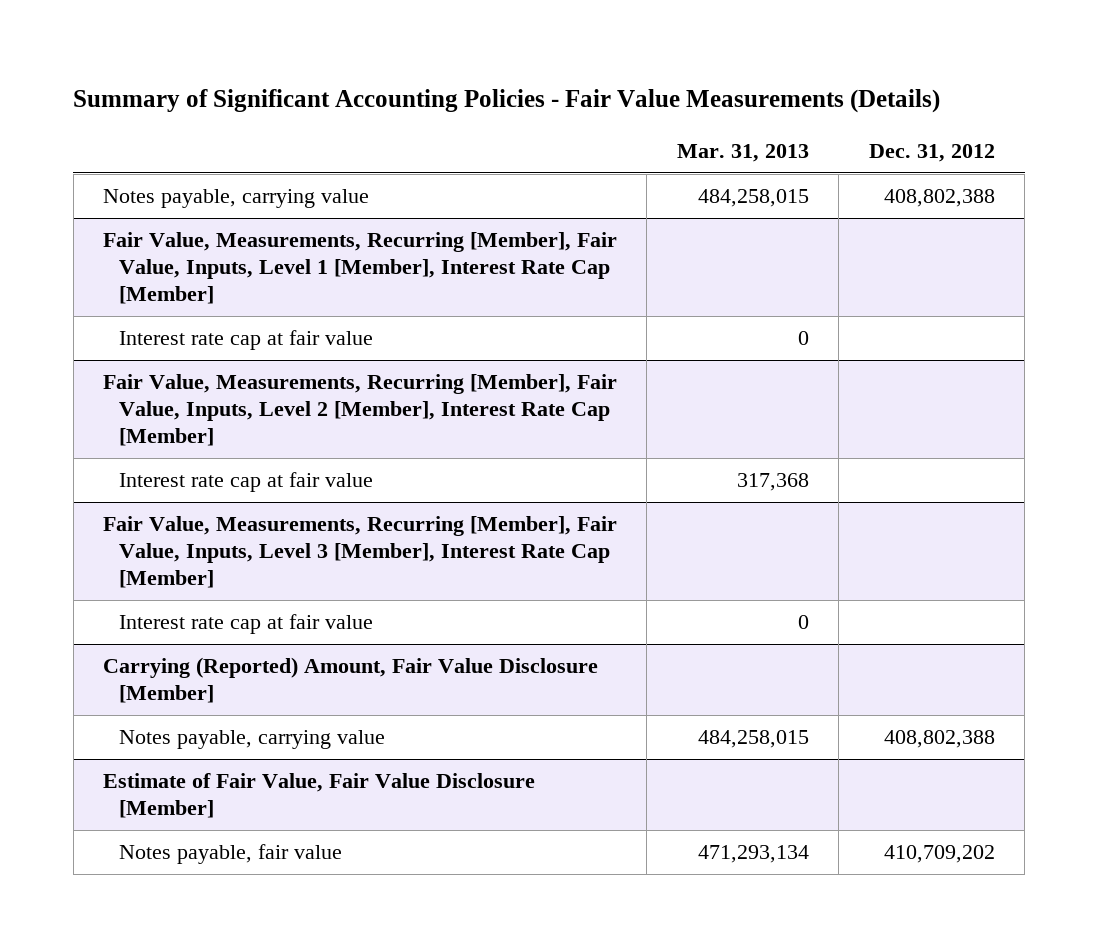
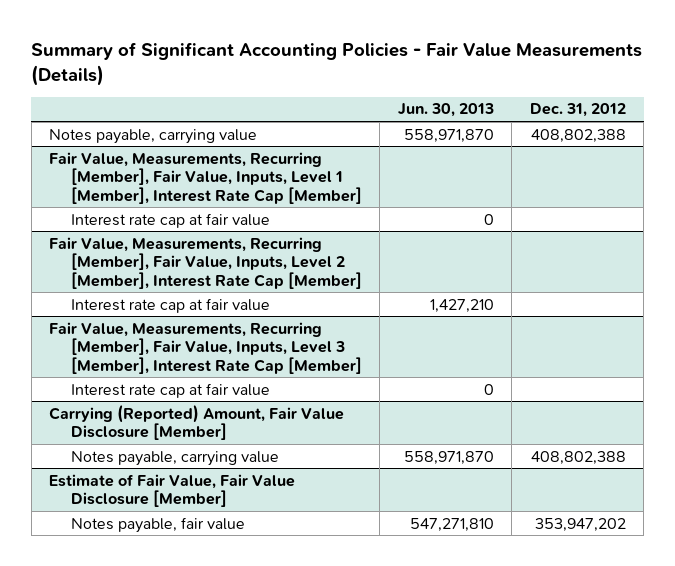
[676,143,809,162] Mar. 31, 2013 -> none
none -> [397,103,494,118] Jun. 30, 2013
[883,844,995,863] 410,709,202 -> [534,517,626,532] 353,947,202

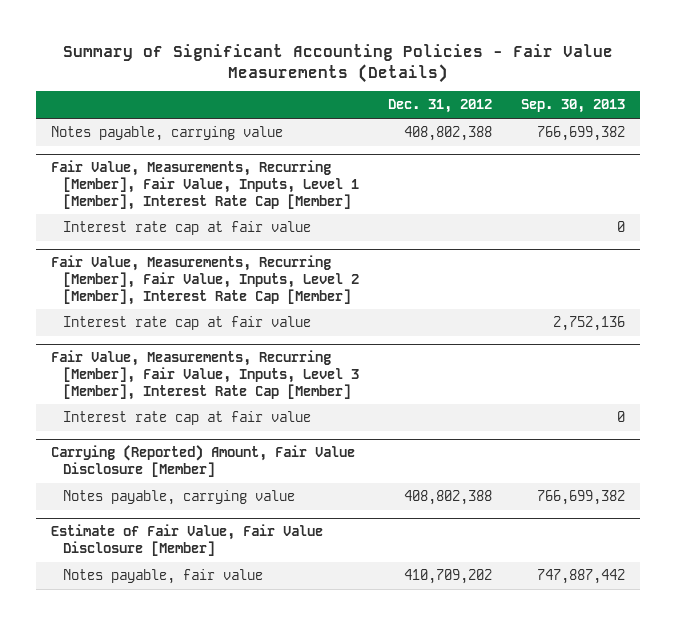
[397,103,494,118] Jun. 30, 2013 -> none
none -> [521,99,626,114] Sep. 30, 2013
[534,517,626,532] 353,947,202 -> [404,569,493,585] 410,709,202

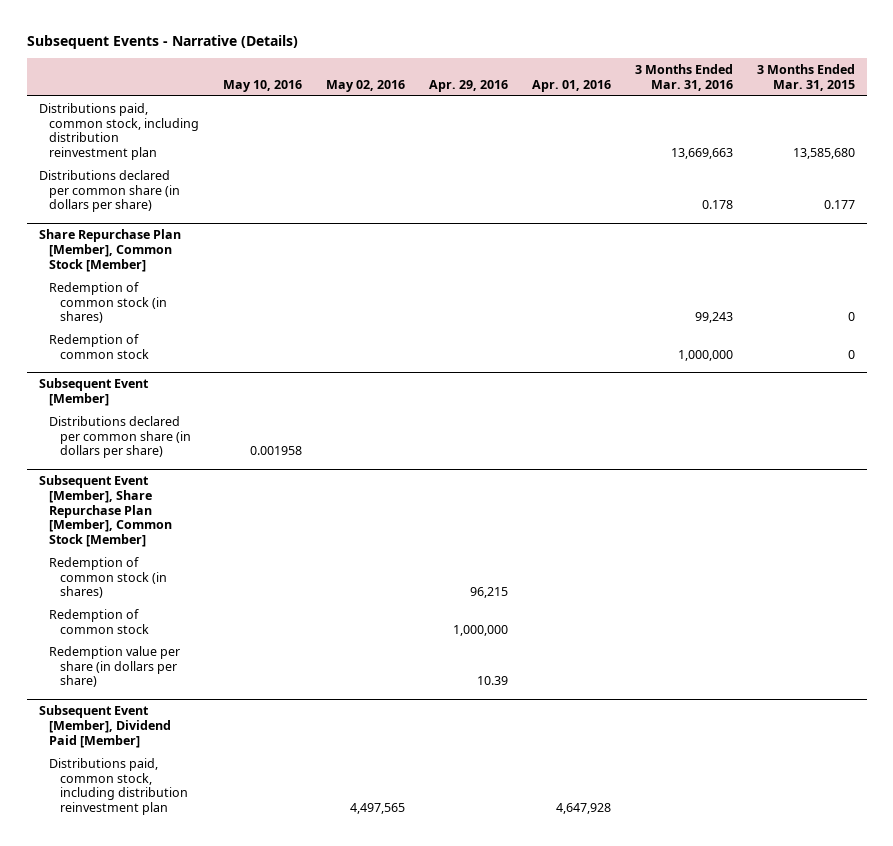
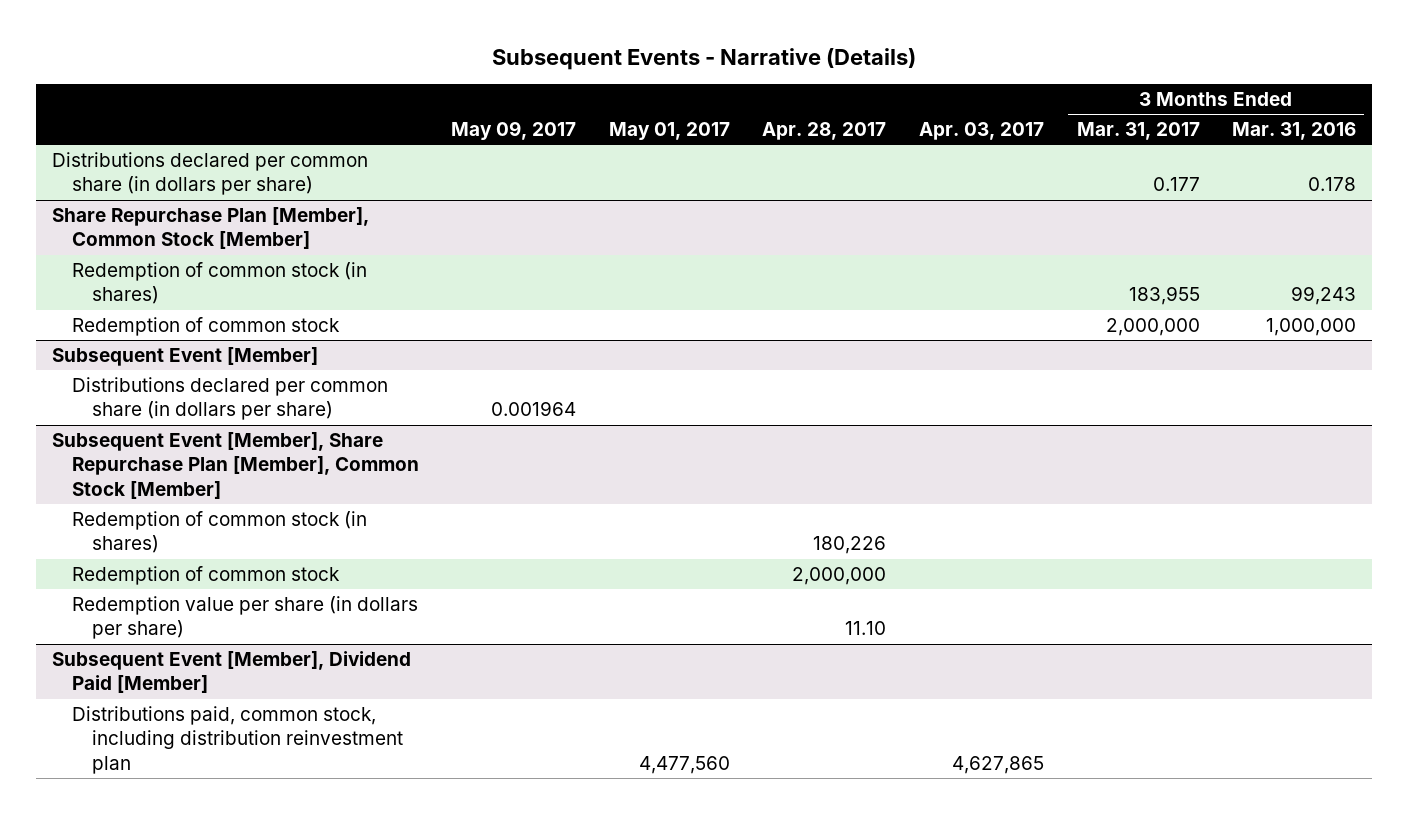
[223,79,303,92] May 10, 2016 -> none
[326,79,406,92] May 02, 2016 -> none
[429,79,509,92] Apr. 29, 2016 -> none
[531,79,611,92] Apr. 01, 2016 -> none
[756,64,855,91] 3 Months Ended Mar. 31, 2015 -> none
none -> [451,121,577,141] May 09, 2017
none -> [608,122,730,141] May 01, 2017
none -> [762,122,887,141] Apr. 28, 2017
none -> [918,122,1044,141] Apr. 03, 2017
none -> [1076,122,1200,141] Mar. 31, 2017
[38,102,200,160] Distributions paid, common stock, including distribution reinvestment plan -> none

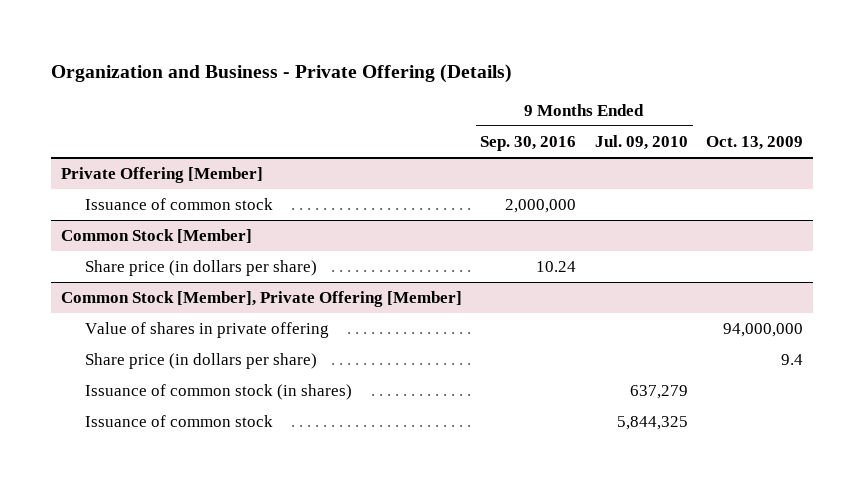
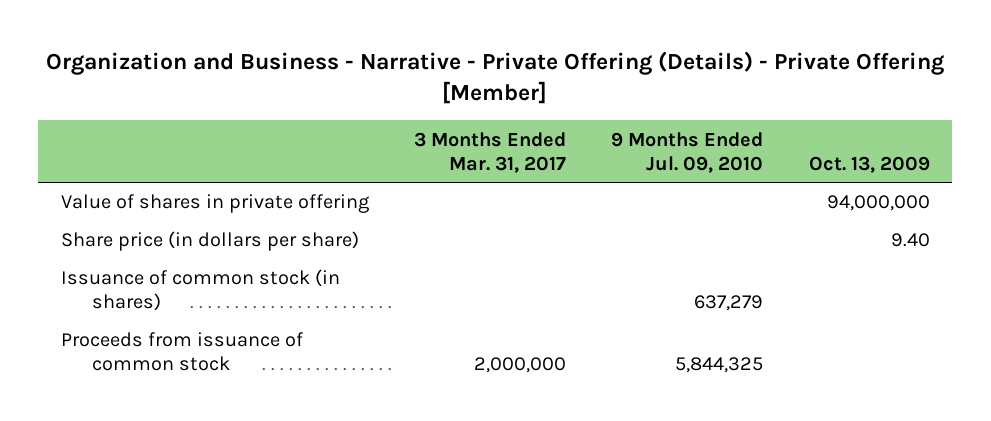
[51,63,513,83] Organization and Business - Private Offering (Details) -> [46,51,945,105] Organization and Business - Narrative - Private Offering (Details) - Private Offering [Member]
[480,136,577,152] Sep. 30, 2016 -> none
none -> [414,131,567,173] 3 Months Ended Mar. 31, 2017
[60,167,263,184] Private Offering [Member] -> none
[84,198,273,211] Issuance of common stock -> none
[60,229,252,244] Common Stock [Member] -> none
[84,260,317,277] Share price (in dollars per share) -> none
[60,291,462,308] Common Stock [Member], Private Offering [Member] -> none
[781,354,804,366] 9.4 -> [890,233,930,248] 9.40
[84,415,273,428] Issuance of common stock -> [60,332,303,372] Proceeds from issuance of common stock

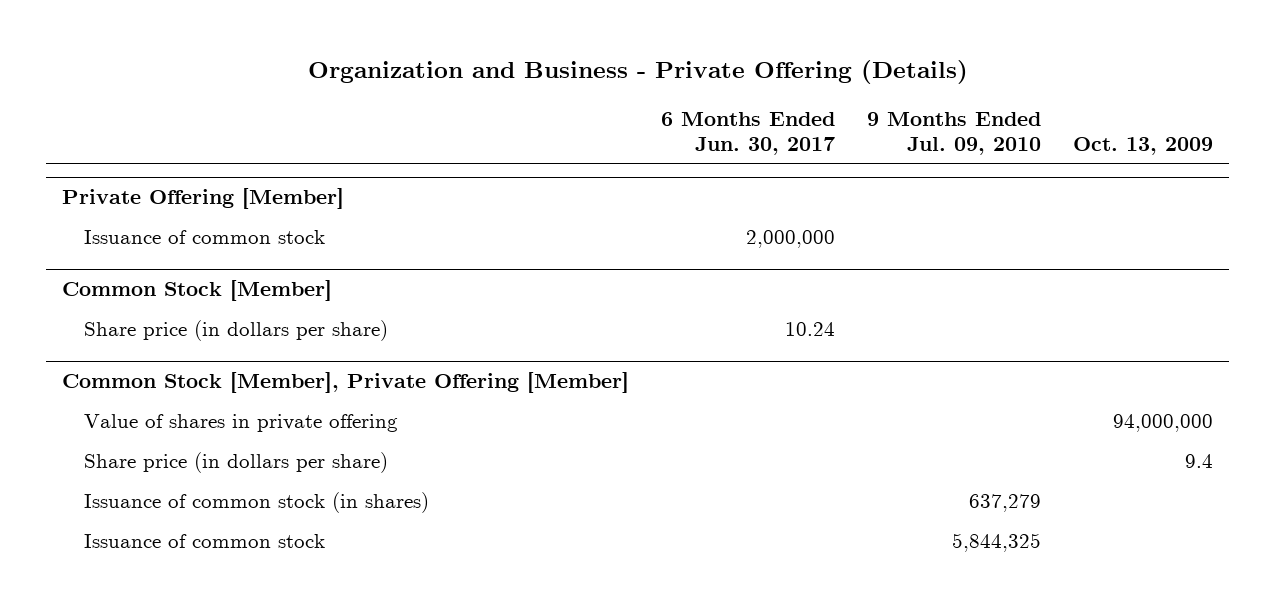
[46,51,945,105] Organization and Business - Narrative - Private Offering (Details) - Private Offering [Member] -> [307,60,968,85] Organization and Business - Private Offering (Details)
[414,131,567,173] 3 Months Ended Mar. 31, 2017 -> none
none -> [661,112,836,156] 6 Months Ended Jun. 30, 2017
none -> [61,188,344,210] Private Offering [Member]
none -> [83,230,325,245] Issuance of common stock
none -> [61,280,332,302] Common Stock [Member]
none -> [83,320,388,342] Share price (in dollars per share)
none -> [61,372,629,394] Common Stock [Member], Private Offering [Member]
[890,233,930,248] 9.40 -> [1185,454,1214,469] 9.4
[60,332,303,372] Proceeds from issuance of common stock -> [83,534,325,549] Issuance of common stock

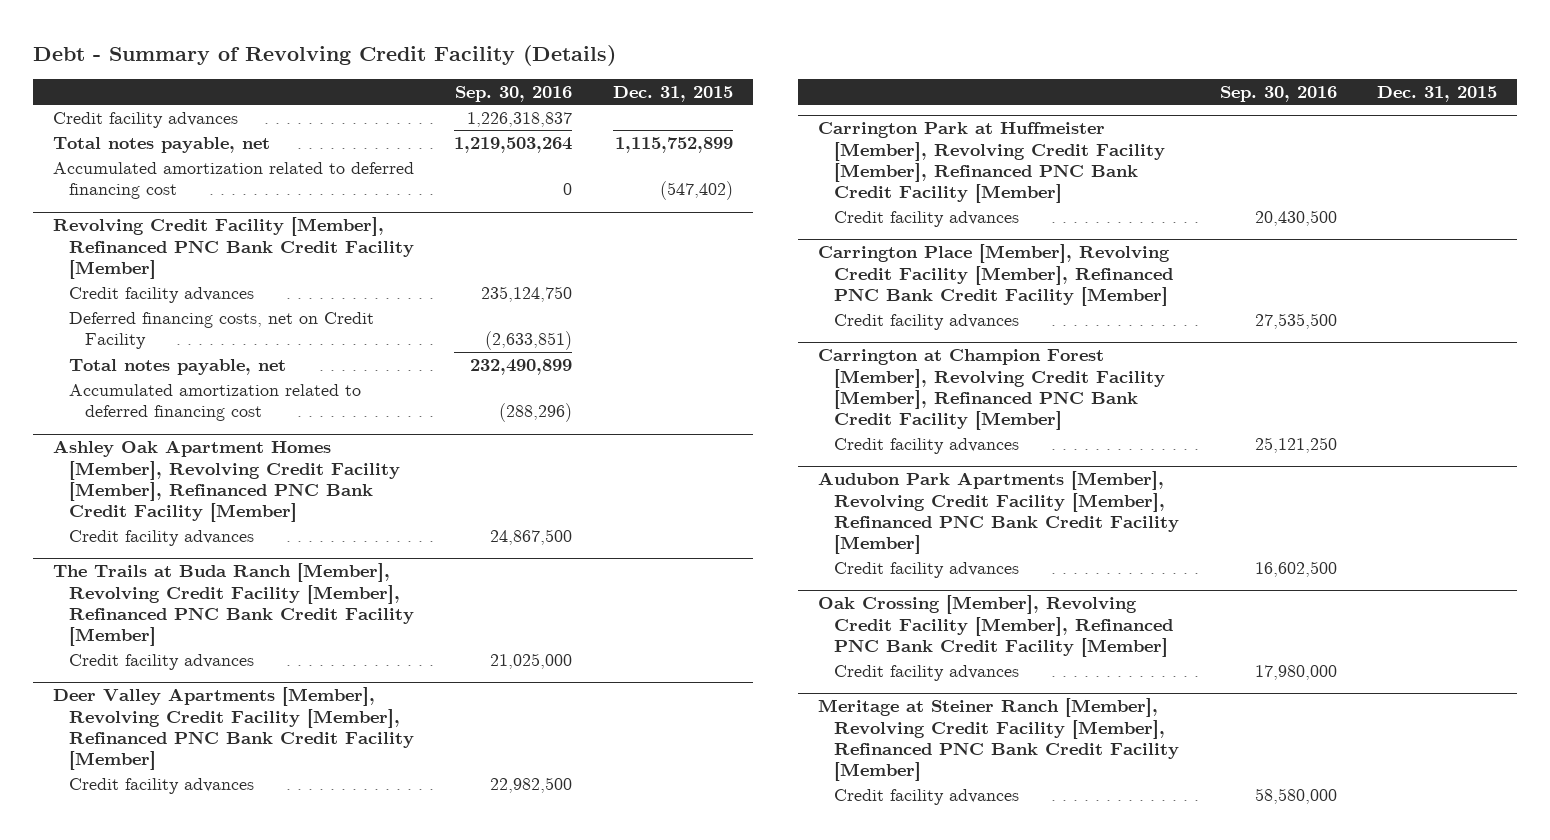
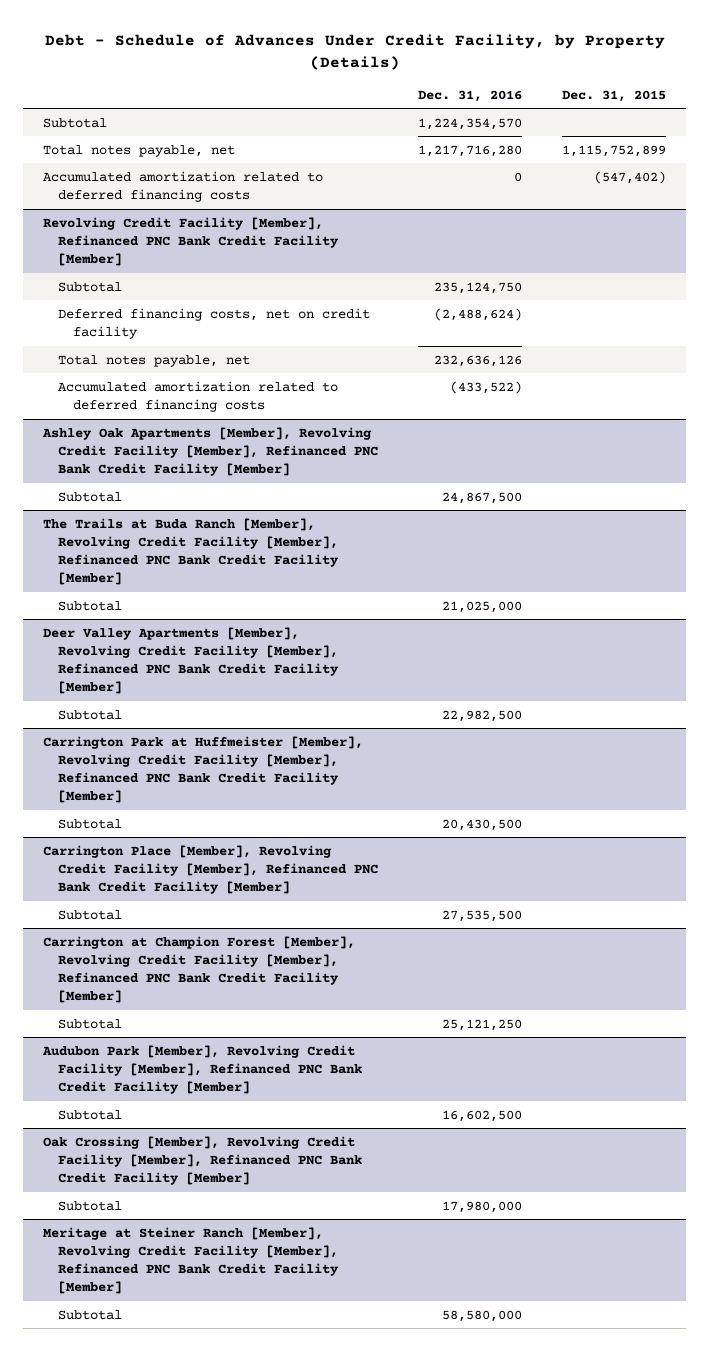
[33,45,617,67] Debt - Summary of Revolving Credit Facility (Details) -> [44,34,665,70] Debt - Schedule of Advances Under Credit Facility, by Property (Details)
[455,85,573,102] Sep. 30, 2016 -> none
none -> [418,89,523,102] Dec. 31, 2016
[53,111,239,128] Credit facility advances -> [43,117,108,128] Subtotal
[53,161,415,200] Accumulated amortization related to deferred financing cost -> [43,170,324,202] Accumulated amortization related to deferred financing costs
[69,286,255,303] Credit facility advances -> [58,281,123,292] Subtotal
[69,311,375,350] Deferred financing costs, net on Credit Facility -> [58,307,371,339] Deferred financing costs, net on credit facility
[69,383,362,422] Accumulated amortization related to deferred financing cost -> [58,380,339,412] Accumulated amortization related to deferred financing costs
[53,440,401,522] Ashley Oak Apartment Homes [Member], Revolving Credit Facility [Member], Refinanced PNC Bank Credit Facility [Member] -> [42,426,379,477] Ashley Oak Apartments [Member], Revolving Credit Facility [Member], Refinanced PNC Bank Credit Facility [Member]
[69,529,255,546] Credit facility advances -> [58,491,123,502] Subtotal
[69,653,255,670] Credit facility advances -> [58,600,123,611] Subtotal
[69,777,255,794] Credit facility advances -> [58,709,123,720] Subtotal
[833,210,1019,227] Credit facility advances -> [58,818,123,829] Subtotal
[833,313,1019,330] Credit facility advances -> [58,909,123,920] Subtotal
[833,437,1019,454] Credit facility advances -> [58,1018,123,1029] Subtotal
[817,471,1179,554] Audubon Park Apartments [Member], Revolving Credit Facility [Member], Refinanced PNC Bank Credit Facility [Member] -> [42,1044,363,1095] Audubon Park [Member], Revolving Credit Facility [Member], Refinanced PNC Bank Credit Facility [Member]
[833,561,1019,578] Credit facility advances -> [58,1109,123,1120] Subtotal
[833,664,1019,681] Credit facility advances -> [58,1200,123,1211] Subtotal
[833,788,1019,805] Credit facility advances -> [58,1309,123,1320] Subtotal

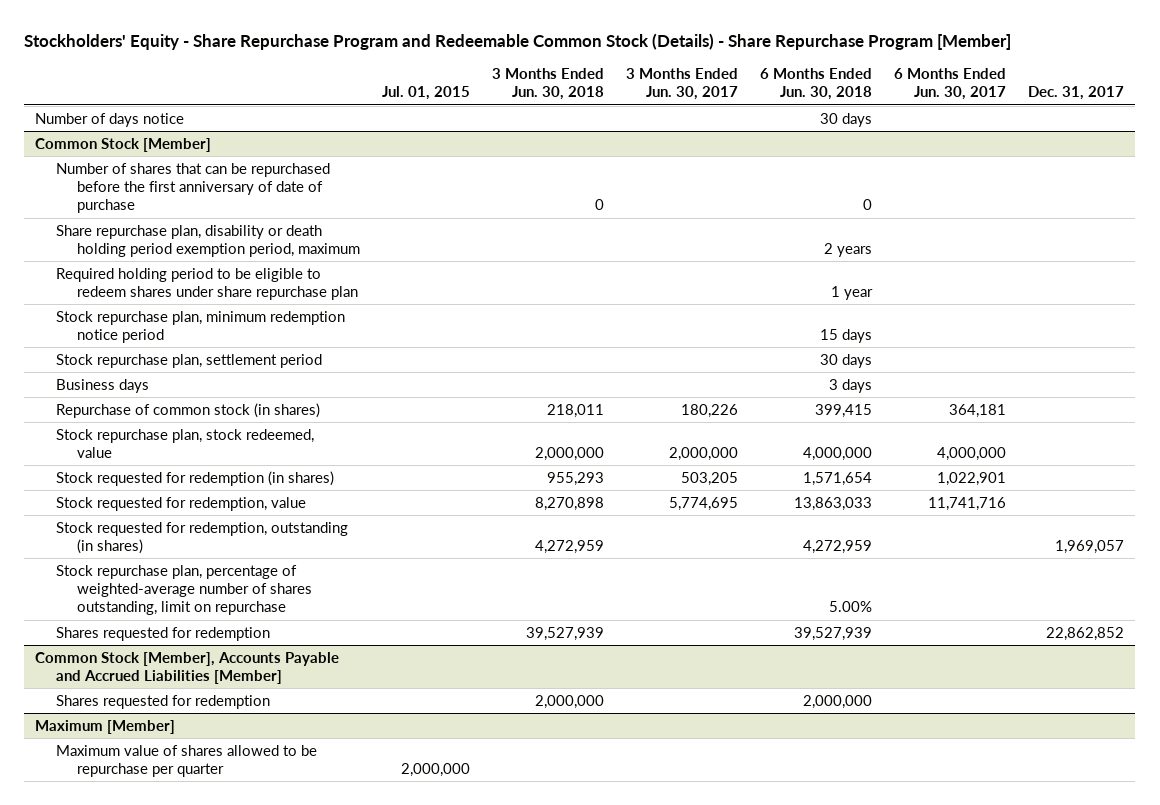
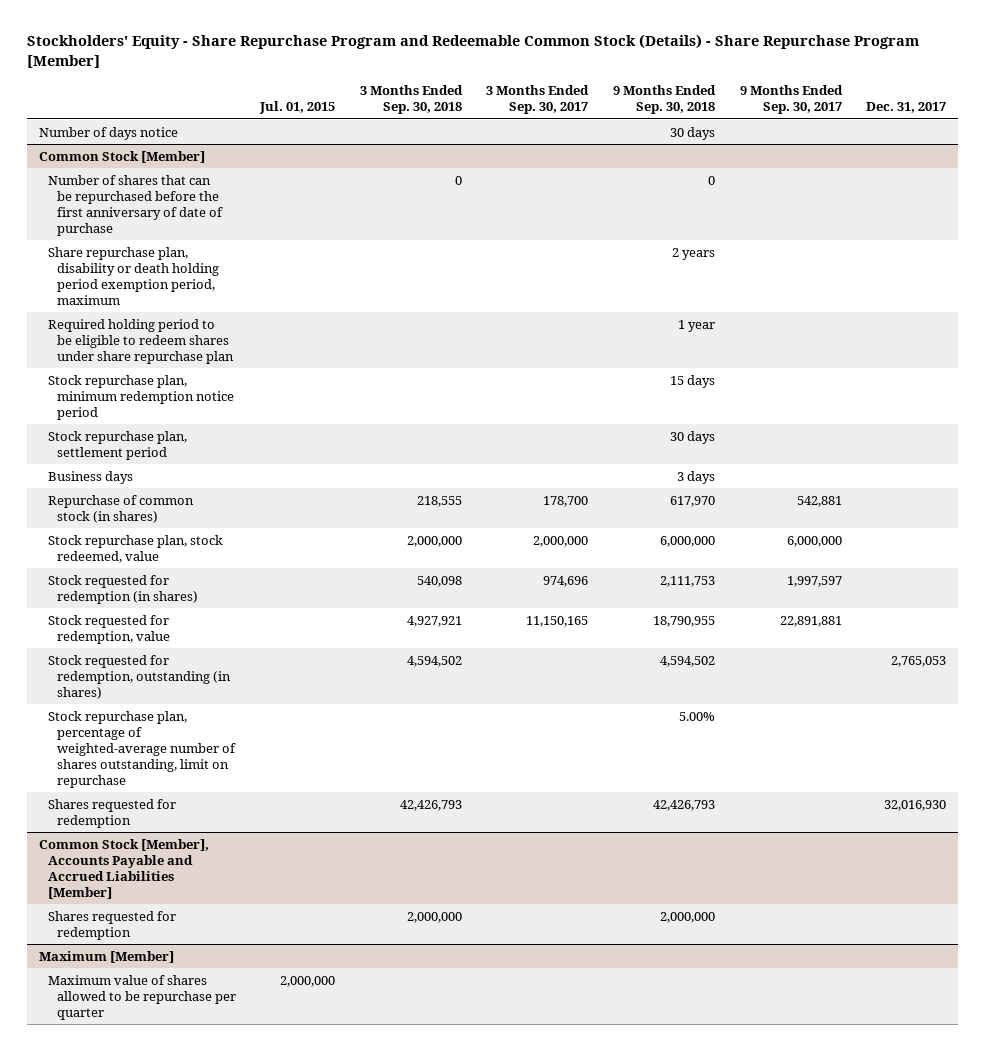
[491,67,604,101] 3 Months Ended Jun. 30, 2018 -> none
[625,67,738,101] 3 Months Ended Jun. 30, 2017 -> none
[759,67,872,101] 6 Months Ended Jun. 30, 2018 -> none
[894,67,1007,101] 6 Months Ended Jun. 30, 2017 -> none
none -> [359,85,463,115] 3 Months Ended Sep. 30, 2018
none -> [486,85,590,115] 3 Months Ended Sep. 30, 2017
none -> [612,85,716,115] 9 Months Ended Sep. 30, 2018
none -> [739,85,843,115] 9 Months Ended Sep. 30, 2017
[1055,540,1125,555] 1,969,057 -> [891,655,947,667] 2,765,053
[1046,626,1125,641] 22,862,852 -> [884,799,947,811] 32,016,930

